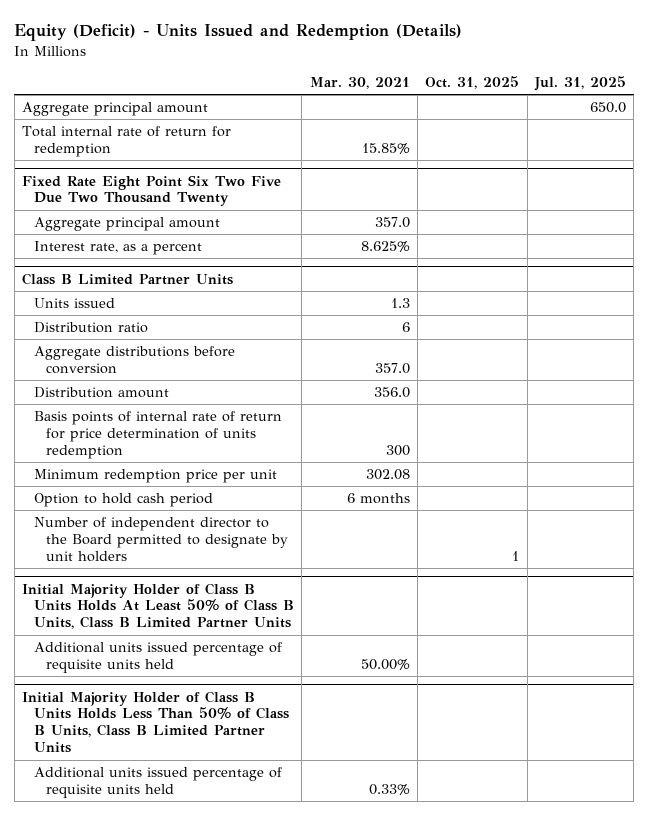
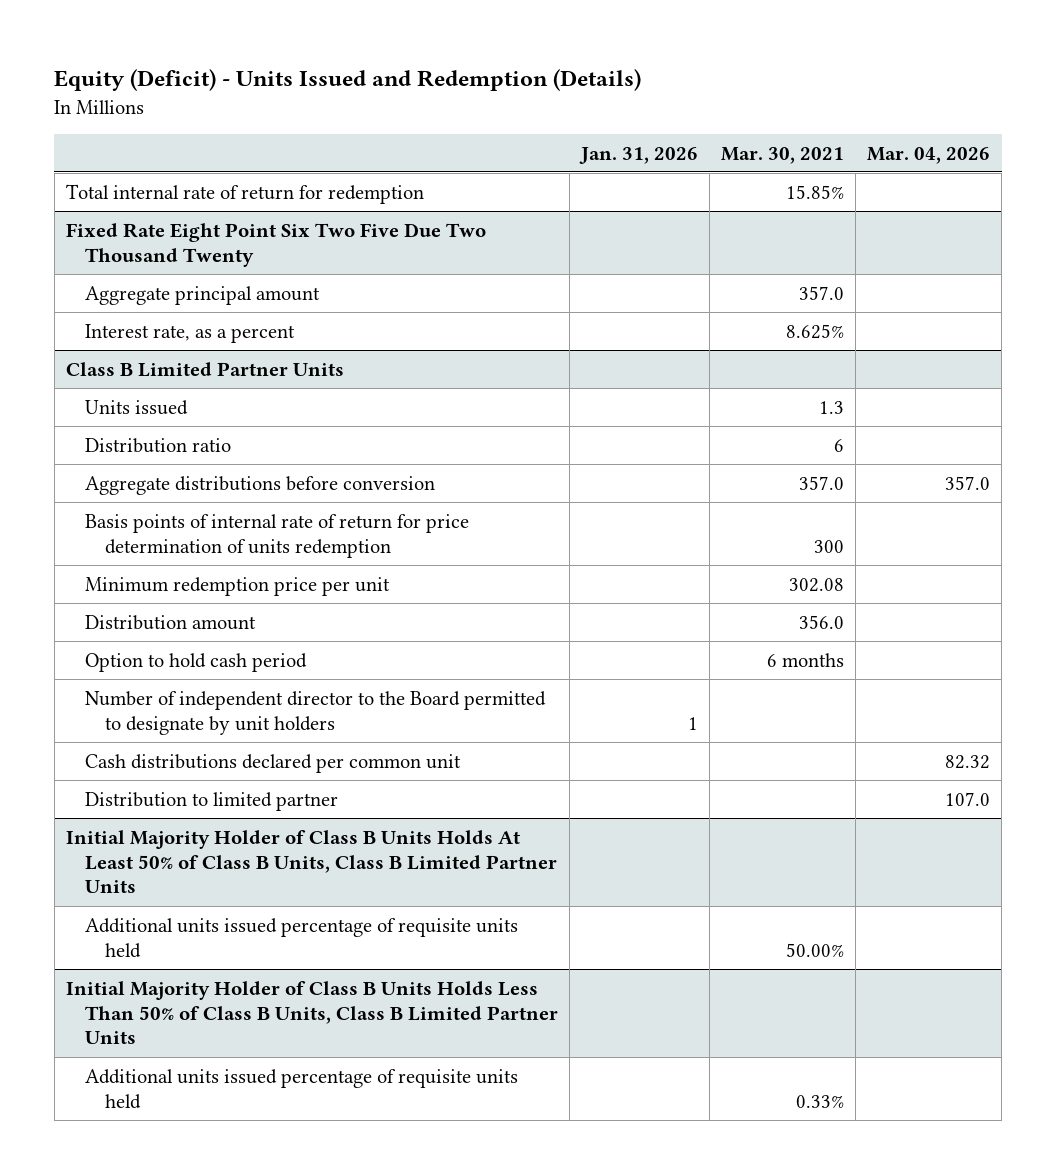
[425,76,520,90] Oct. 31, 2025 -> none
[533,76,626,92] Jul. 31, 2025 -> none
none -> [579,146,699,164] Jan. 31, 2026
none -> [867,146,991,164] Mar. 04, 2026
[21,102,208,117] Aggregate principal amount -> none
[33,387,169,399] Distribution amount -> [85,614,257,630] Distribution amount
none -> [85,753,462,773] Cash distributions declared per common unit
none -> [85,791,339,811] Distribution to limited partner

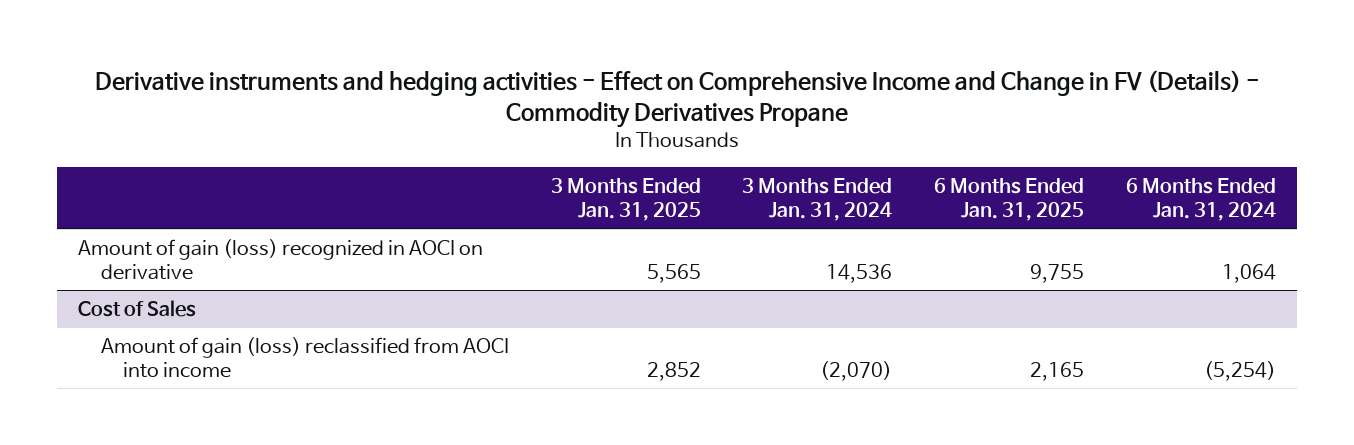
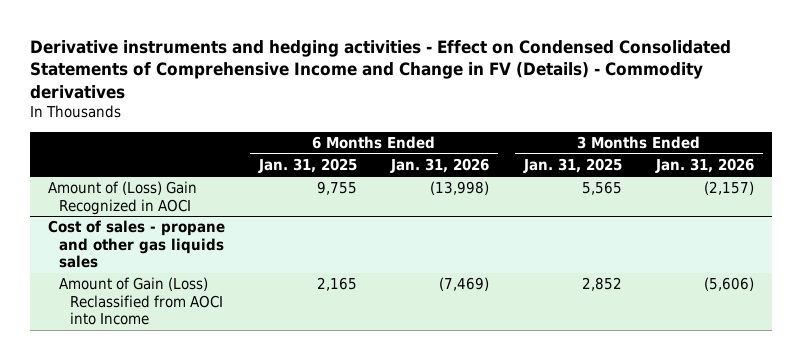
[95,69,1260,128] Derivative instruments and hedging activities - Effect on Comprehensive Income and Change in FV (Details) - Commodity Derivatives Propane -> [30,39,732,99] Derivative instruments and hedging activities - Effect on Condensed Consolidated Statements of Comprehensive Income and Change in FV (Details) - Commodity derivatives
[742,178,893,221] 3 Months Ended Jan. 31, 2024 -> none
[1126,178,1277,221] 6 Months Ended Jan. 31, 2024 -> none
none -> [390,158,490,174] Jan. 31, 2026
none -> [655,158,755,174] Jan. 31, 2026
[78,238,484,280] Amount of gain (loss) recognized in AOCI on derivative -> [47,181,197,215] Amount of (Loss) Gain Recognized in AOCI
[78,299,197,317] Cost of Sales -> [47,220,225,269] Cost of sales - propane and other gas liquids sales
[100,336,509,378] Amount of gain (loss) reclassified from AOCI into income -> [58,277,224,326] Amount of Gain (Loss) Reclassified from AOCI into Income

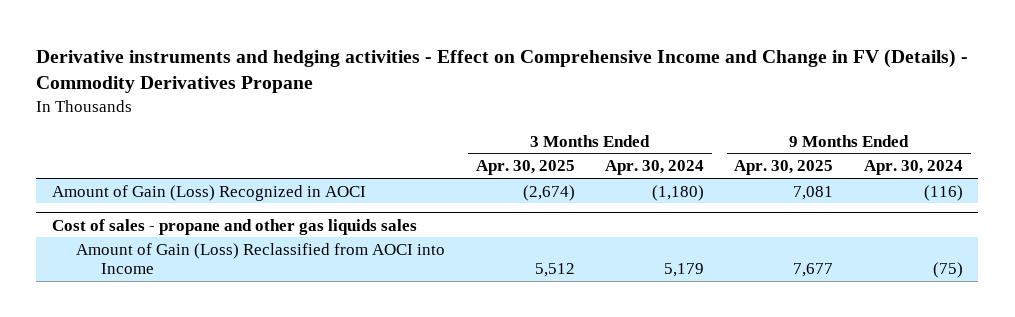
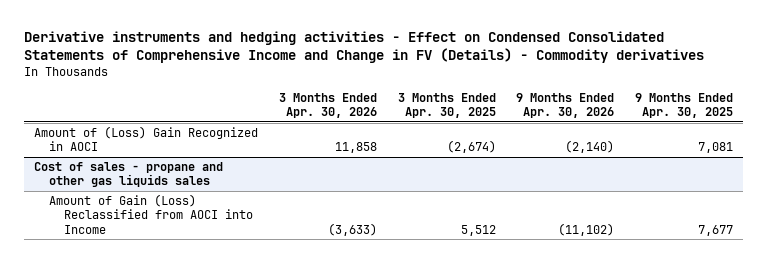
[36,48,969,94] Derivative instruments and hedging activities - Effect on Comprehensive Income and Change in FV (Details) - Commodity Derivatives Propane -> [23,31,704,64] Derivative instruments and hedging activities - Effect on Condensed Consolidated Statements of Comprehensive Income and Change in FV (Details) - Commodity derivatives
[605,160,705,176] Apr. 30, 2024 -> none
[863,160,963,176] Apr. 30, 2024 -> none
none -> [278,92,377,119] 3 Months Ended Apr. 30, 2026
none -> [516,92,615,119] 9 Months Ended Apr. 30, 2026
[51,184,366,201] Amount of Gain (Loss) Recognized in AOCI -> [34,125,259,152] Amount of (Loss) Gain Recognized in AOCI

